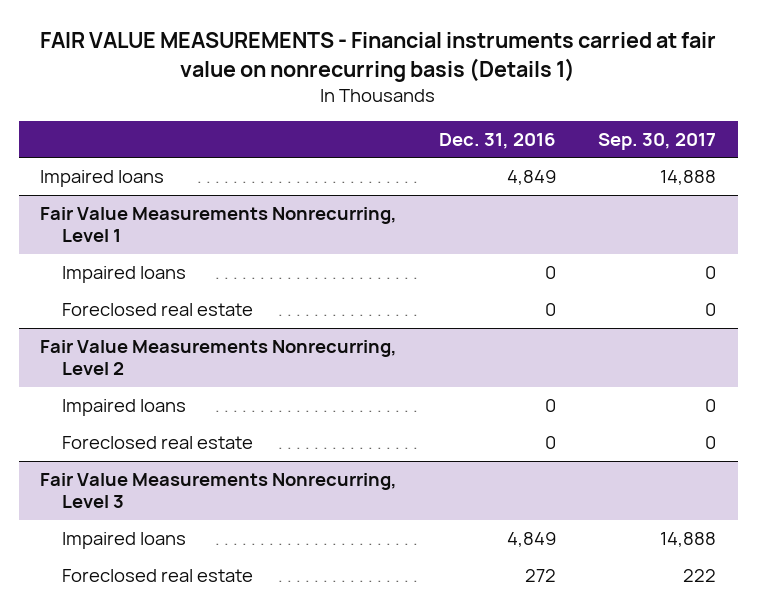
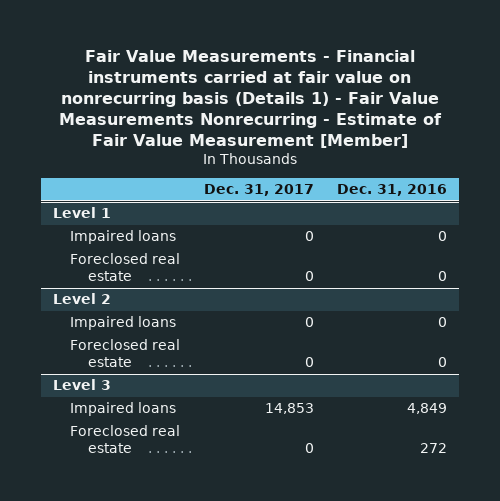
[40,32,717,82] FAIR VALUE MEASUREMENTS - Financial instruments carried at fair value on nonrecurring basis (Details 1) -> [58,50,442,148] Fair Value Measurements - Financial instruments carried at fair value on nonrecurring basis (Details 1) - Fair Value Measurements Nonrecurring - Estimate of Fair Value Measurement [Member]
[598,132,717,150] Sep. 30, 2017 -> none
none -> [203,184,314,197] Dec. 31, 2017
[40,170,165,188] Impaired loans -> none
[40,207,398,243] Fair Value Measurements Nonrecurring, Level 1 -> none
none -> [52,207,111,219] Level 1
[40,340,398,376] Fair Value Measurements Nonrecurring, Level 2 -> none
none -> [52,293,111,305] Level 2
[40,473,398,509] Fair Value Measurements Nonrecurring, Level 3 -> none
none -> [52,379,111,391] Level 3

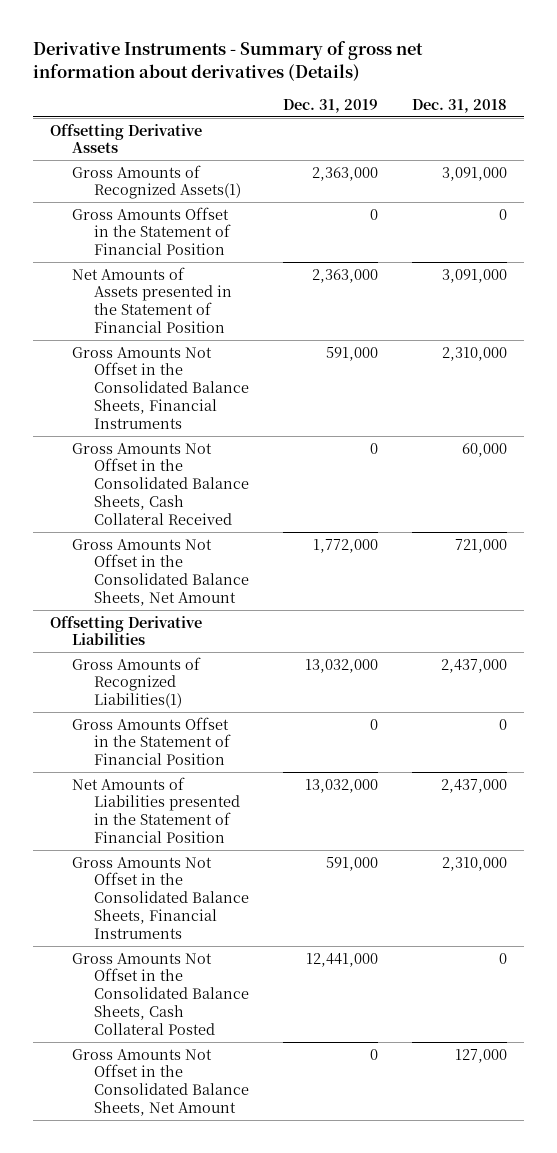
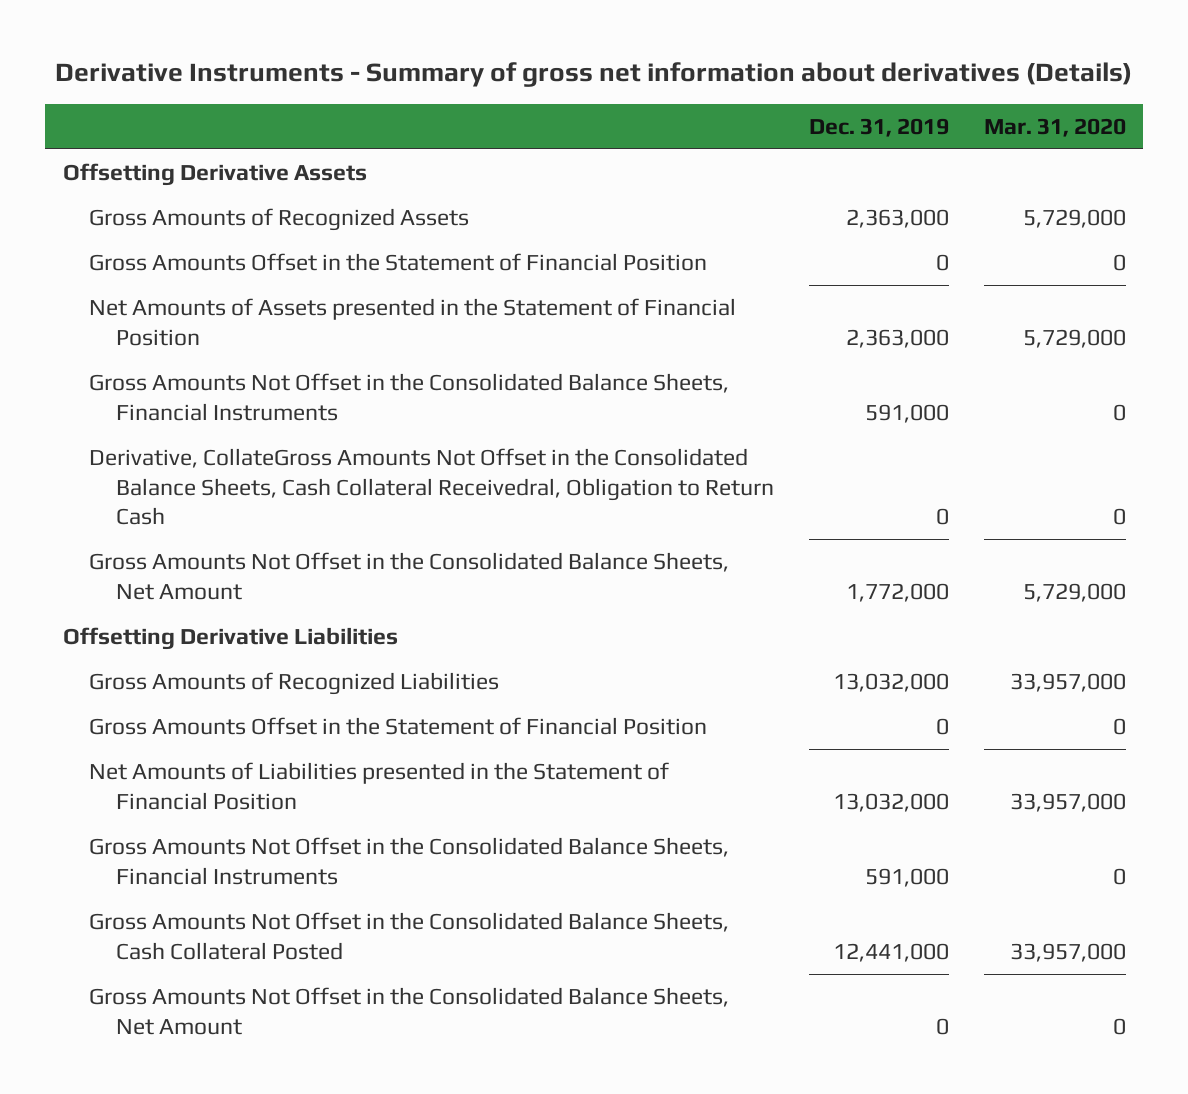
[412,98,508,113] Dec. 31, 2018 -> none
none -> [983,117,1126,137] Mar. 31, 2020
[71,164,242,200] Gross Amounts of Recognized Assets(1) -> [89,207,470,231] Gross Amounts of Recognized Assets
[71,442,250,525] Gross Amounts Not Offset in the Consolidated Balance Sheets, Cash Collateral Received -> [89,447,775,526] Derivative, CollateGross Amounts Not Offset in the Consolidated Balance Sheets, Cash Collateral Receivedral, Obligation to Return Cash
[71,656,201,709] Gross Amounts of Recognized Liabilities(1) -> [89,671,500,695] Gross Amounts of Recognized Liabilities

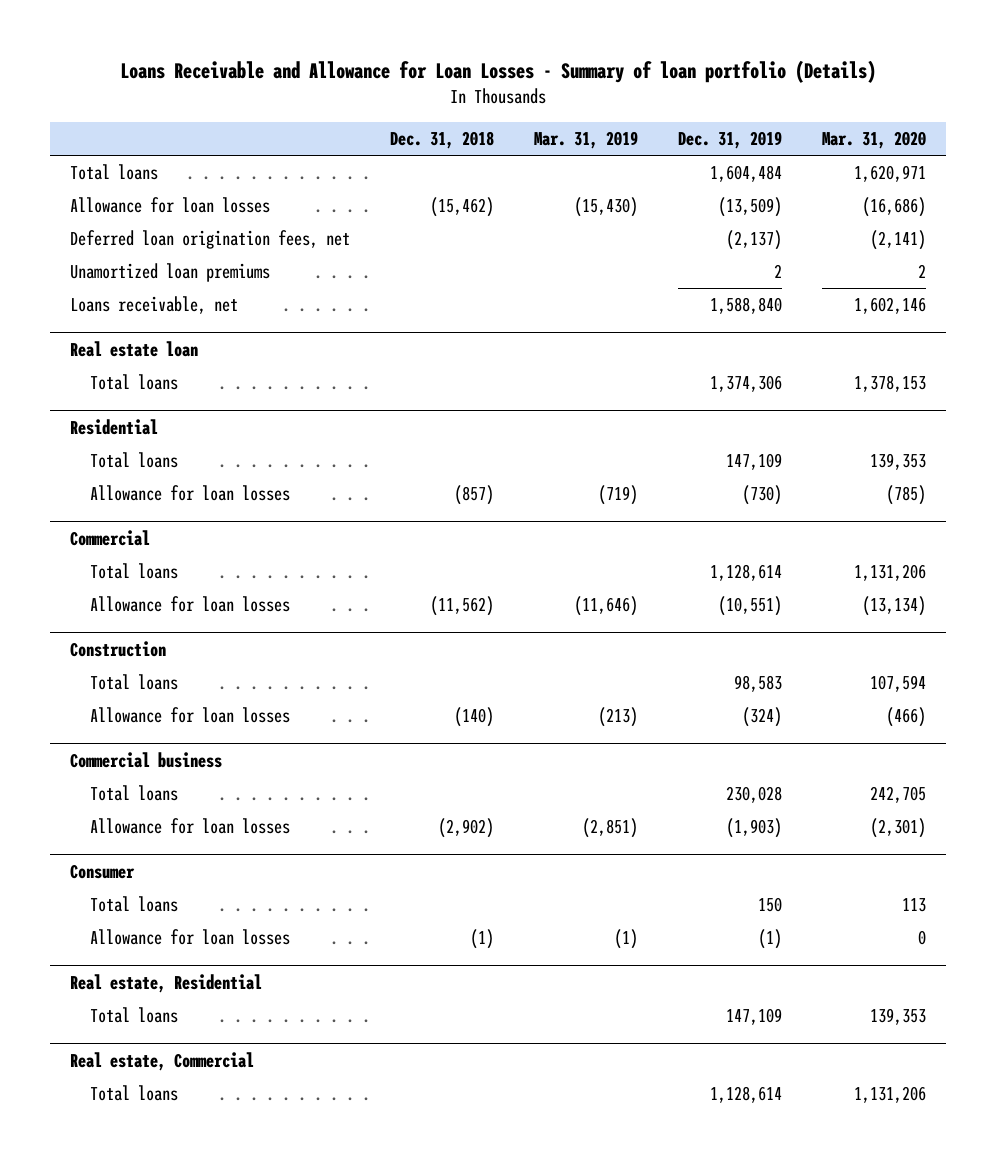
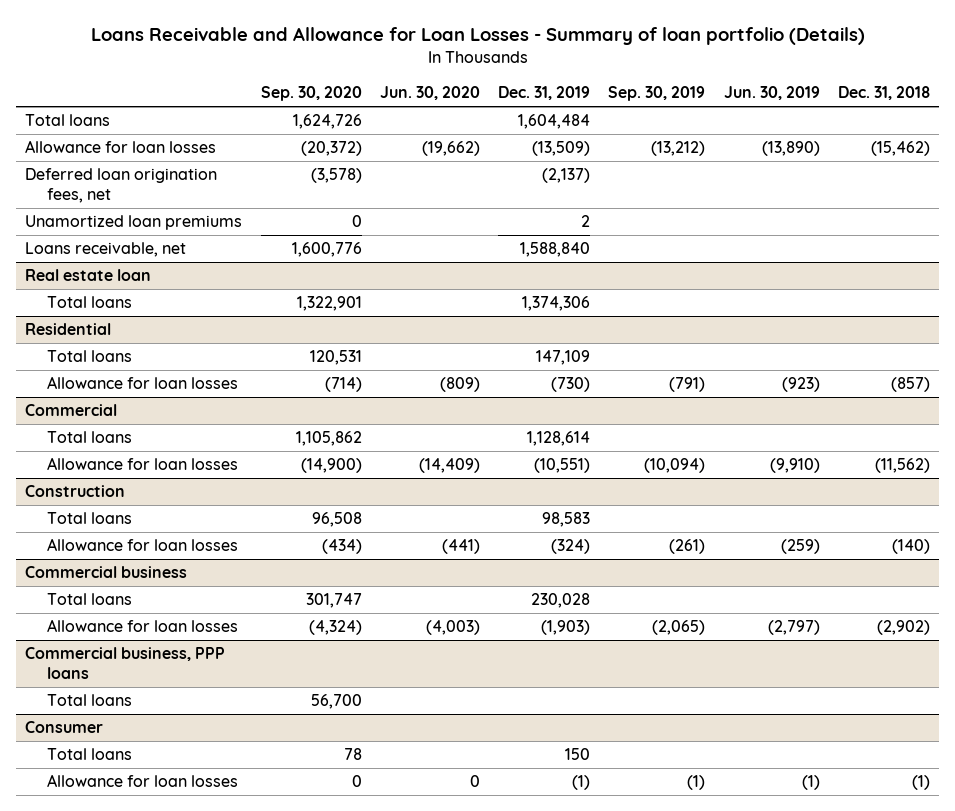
[533,131,638,150] Mar. 31, 2019 -> none
[822,131,927,150] Mar. 31, 2020 -> none
none -> [260,86,362,102] Sep. 30, 2020
none -> [379,86,480,101] Jun. 30, 2020
none -> [608,86,706,102] Sep. 30, 2019
none -> [723,86,820,101] Jun. 30, 2019
none -> [25,647,226,680] Commercial business, PPP loans
none -> [47,694,133,707] Total loans
[69,973,262,993] Real estate, Residential -> none
[89,1007,178,1024] Total loans -> none
[69,1051,254,1071] Real estate, Commercial -> none
[89,1085,178,1102] Total loans -> none

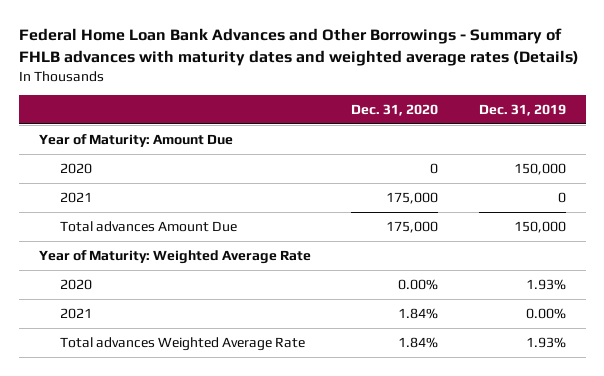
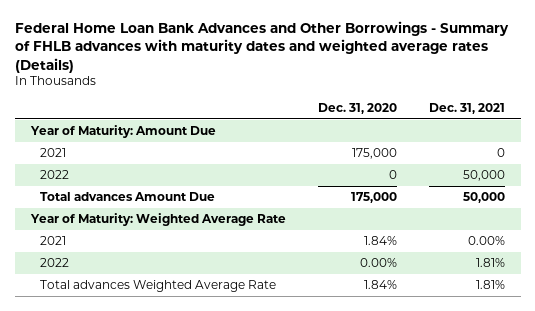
[478,103,566,116] Dec. 31, 2019 -> none
none -> [428,103,505,115] Dec. 31, 2021
[60,162,93,174] 2020 -> none
none -> [40,169,70,179] 2022
[60,278,93,290] 2020 -> none
none -> [40,257,70,267] 2022

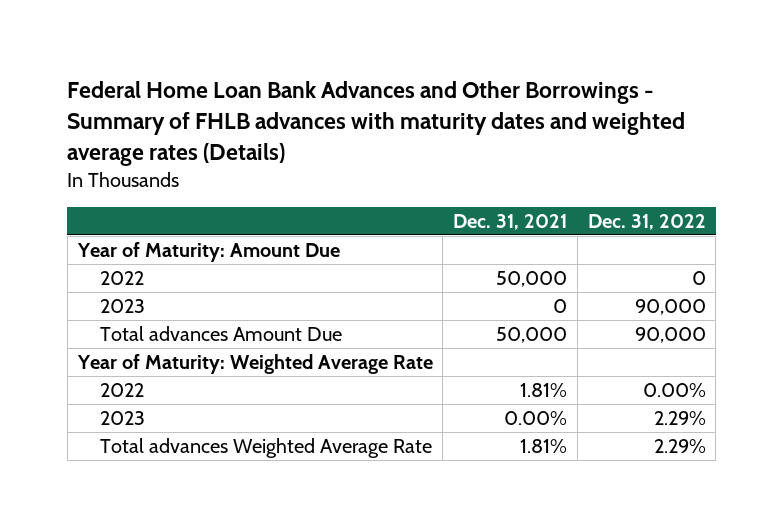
[317,103,397,115] Dec. 31, 2020 -> none
none -> [587,213,706,230] Dec. 31, 2022
[40,147,67,157] 2021 -> none
none -> [100,299,146,314] 2023
[40,235,67,245] 2021 -> none
none -> [100,411,146,426] 2023

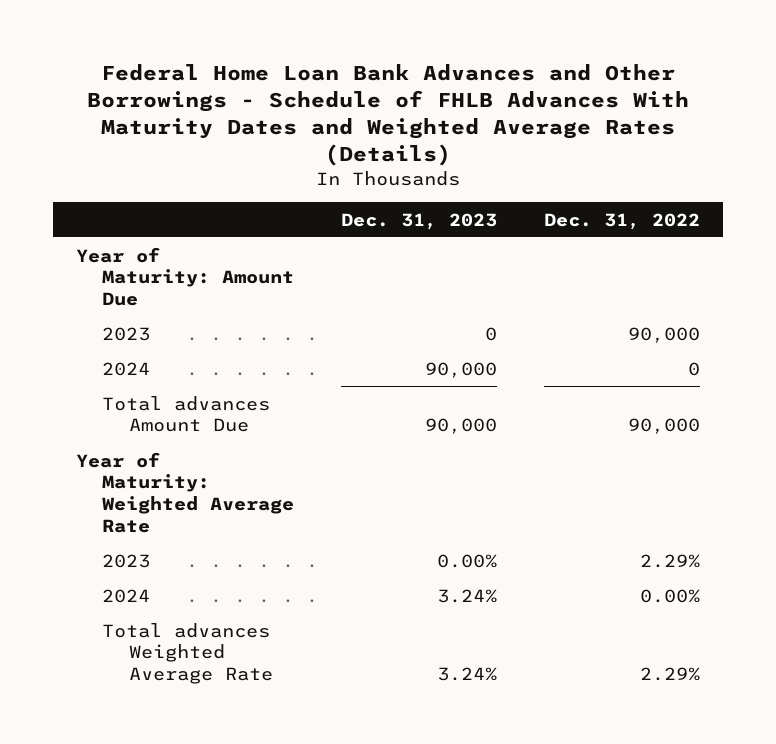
[67,81,686,166] Federal Home Loan Bank Advances and Other Borrowings - Summary of FHLB advances with maturity dates and weighted average rates (Details) -> [86,63,689,166] Federal Home Loan Bank Advances and Other Borrowings - Schedule of FHLB Advances With Maturity Dates and Weighted Average Rates (Details)
[453,213,568,230] Dec. 31, 2021 -> none
none -> [341,212,498,230] Dec. 31, 2023
[100,271,145,286] 2022 -> none
none -> [102,361,151,376] 2024
[100,383,145,398] 2022 -> none
none -> [102,588,151,603] 2024

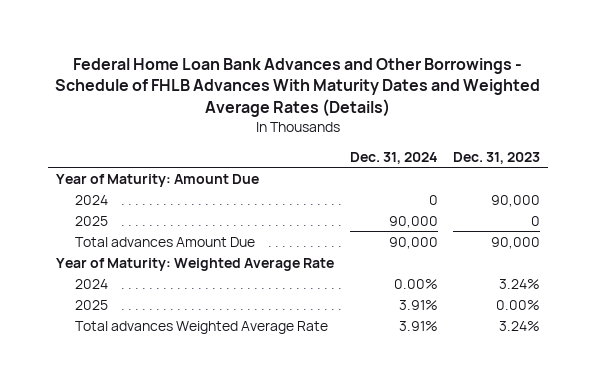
[543,212,700,230] Dec. 31, 2022 -> none
none -> [349,151,438,164] Dec. 31, 2024
[102,326,151,341] 2023 -> none
none -> [75,215,109,226] 2025
[102,553,151,568] 2023 -> none
none -> [75,299,109,310] 2025

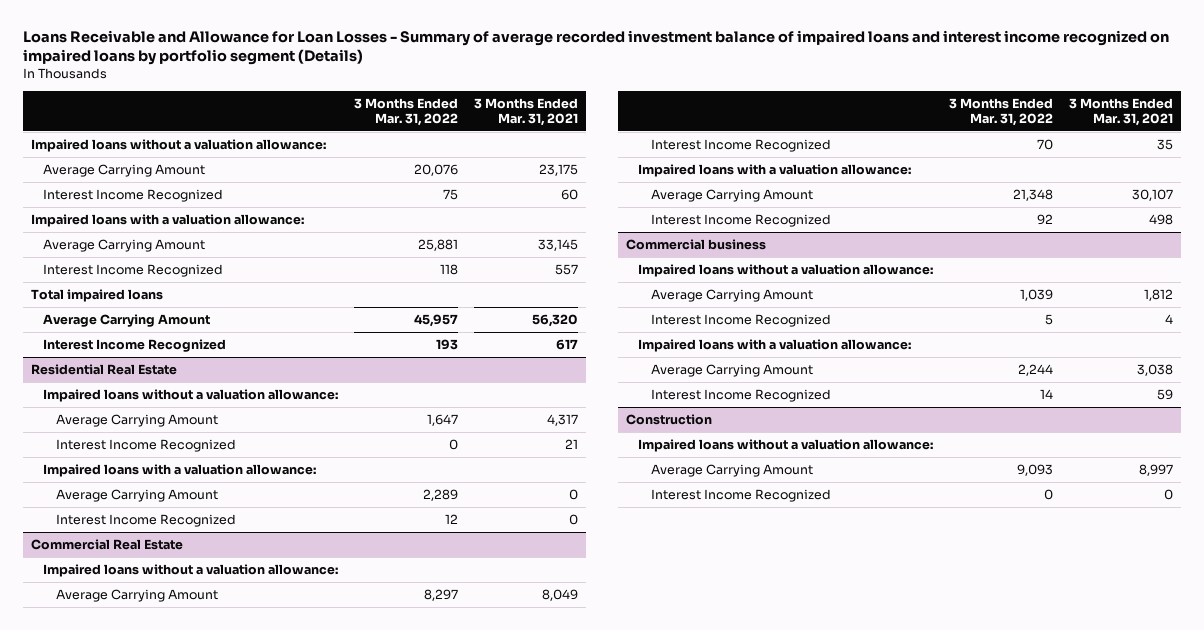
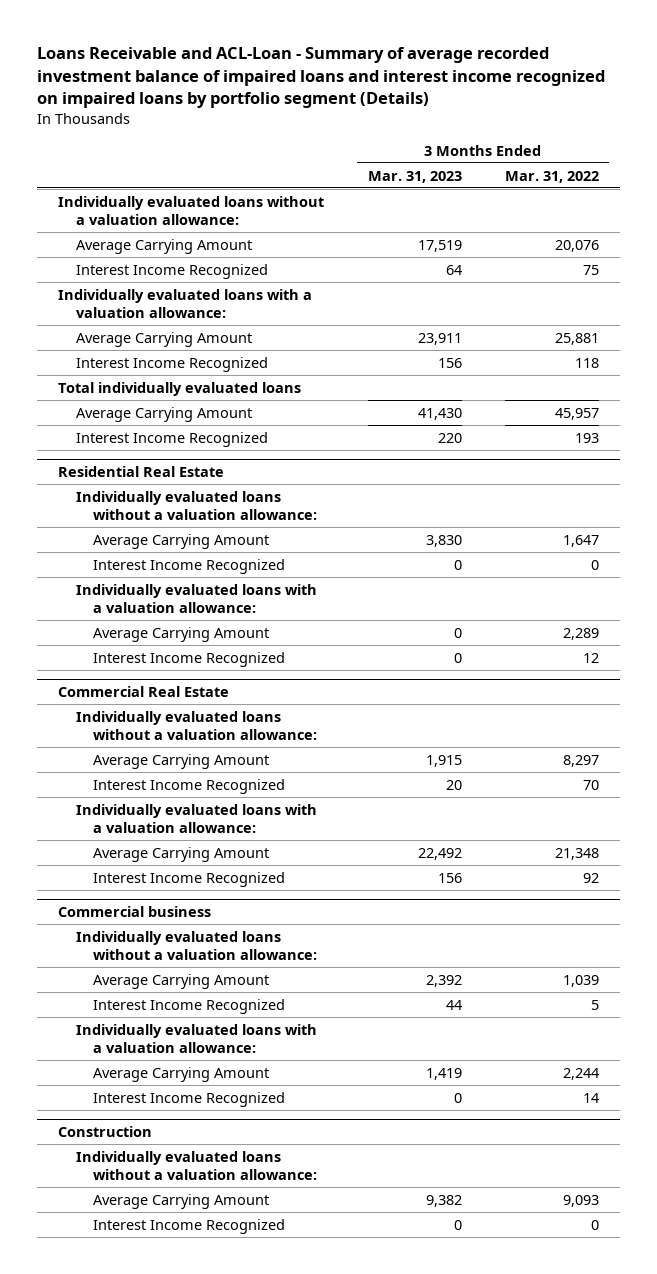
[22,30,1169,66] Loans Receivable and Allowance for Loan Losses - Summary of average recorded investment balance of impaired loans and interest income recognized on impaired loans by portfolio segment (Details) -> [36,47,605,109] Loans Receivable and ACL-Loan - Summary of average recorded investment balance of impaired loans and interest income recognized on impaired loans by portfolio segment (Details)
[474,97,579,126] 3 Months Ended Mar. 31, 2021 -> none
none -> [367,170,462,183] Mar. 31, 2023
[30,138,326,152] Impaired loans without a valuation allowance: -> [58,195,325,225] Individually evaluated loans without a valuation allowance:
[30,213,304,227] Impaired loans with a valuation allowance: -> [58,288,313,318] Individually evaluated loans with a valuation allowance:
[30,288,163,302] Total impaired loans -> [58,381,302,396] Total individually evaluated loans
[43,388,339,402] Impaired loans without a valuation allowance: -> [75,490,317,520] Individually evaluated loans without a valuation allowance:
[43,463,317,477] Impaired loans with a valuation allowance: -> [75,583,317,613] Individually evaluated loans with a valuation allowance:
[43,563,339,577] Impaired loans without a valuation allowance: -> [75,710,317,740] Individually evaluated loans without a valuation allowance:
[638,163,912,177] Impaired loans with a valuation allowance: -> [75,803,317,833] Individually evaluated loans with a valuation allowance:
[638,263,934,277] Impaired loans without a valuation allowance: -> [75,930,317,960] Individually evaluated loans without a valuation allowance:
[638,338,912,352] Impaired loans with a valuation allowance: -> [75,1023,317,1053] Individually evaluated loans with a valuation allowance:
[638,438,934,452] Impaired loans without a valuation allowance: -> [75,1150,317,1180] Individually evaluated loans without a valuation allowance:

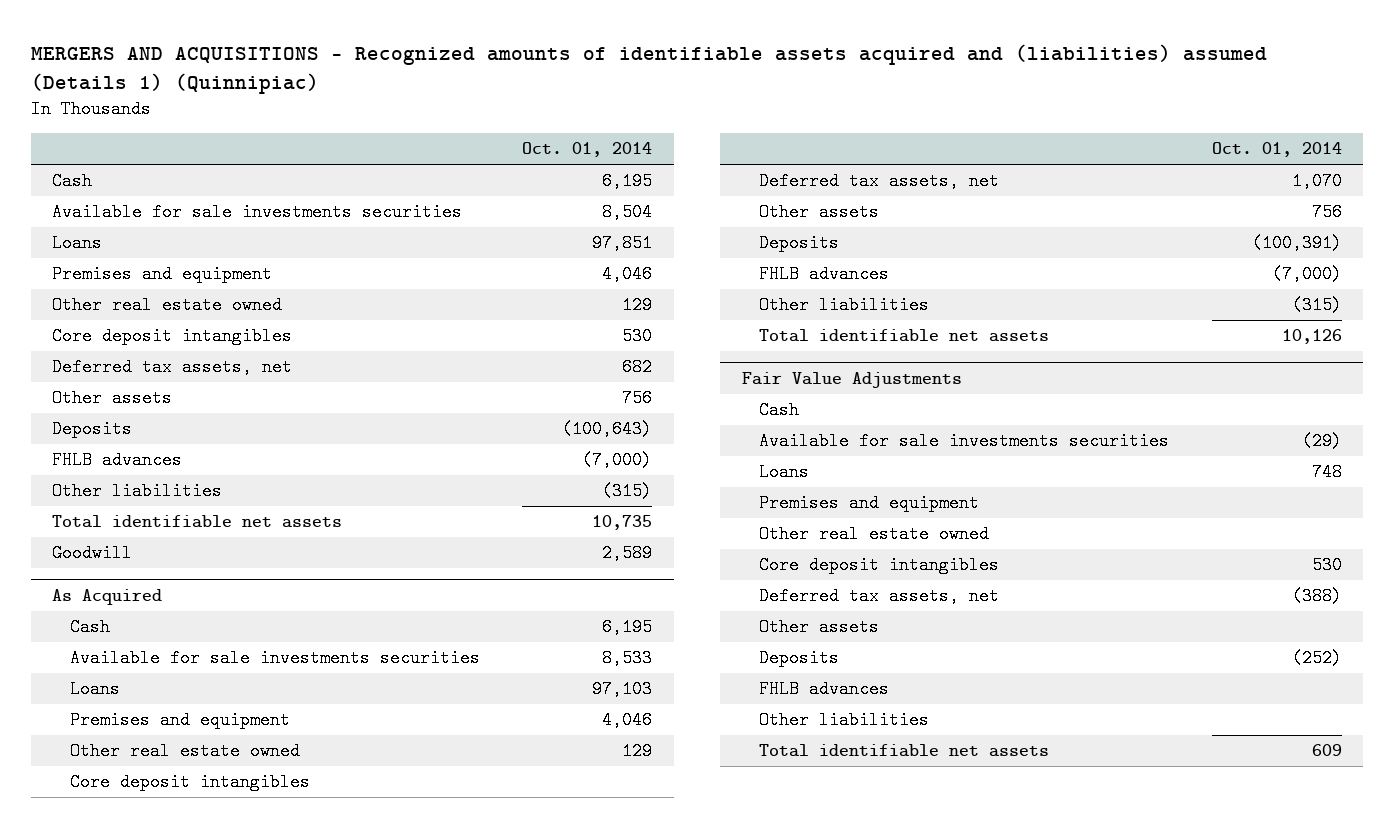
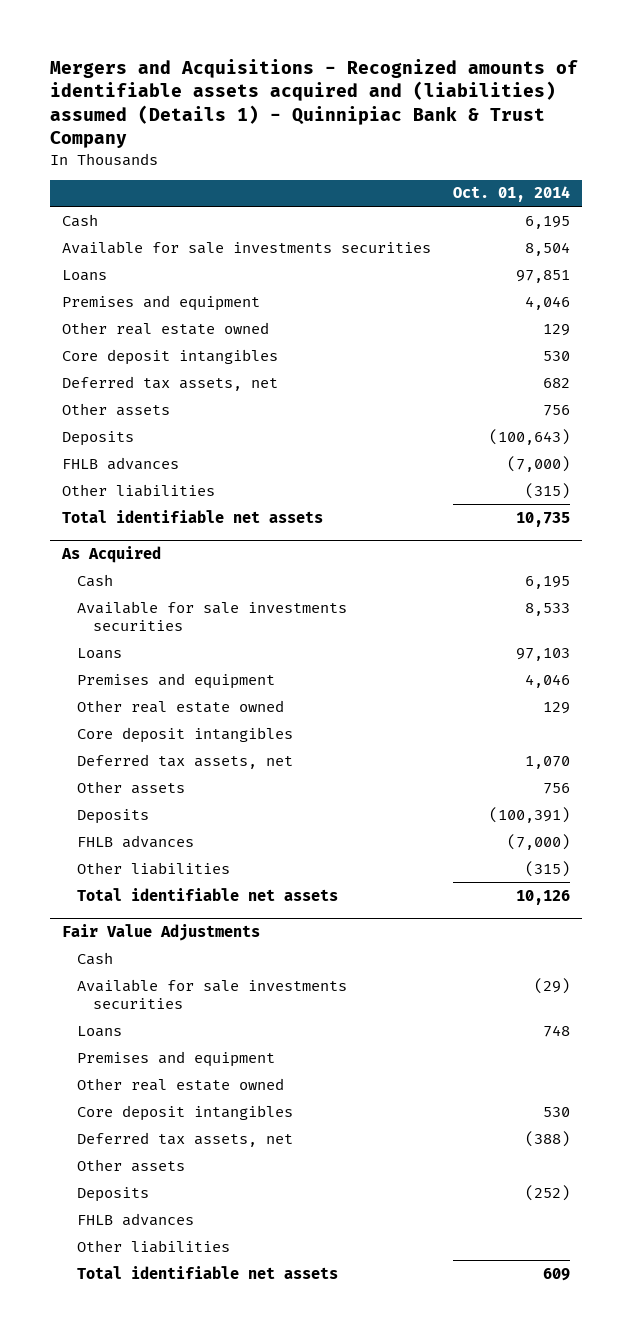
[31,44,1268,95] MERGERS AND ACQUISITIONS - Recognized amounts of identifiable assets acquired and (liabilities) assumed (Details 1) (Quinnipiac) -> [50,58,579,149] Mergers and Acquisitions - Recognized amounts of identifiable assets acquired and (liabilities) assumed (Details 1) - Quinnipiac Bank & Trust Company
[52,544,133,563] Goodwill -> none

